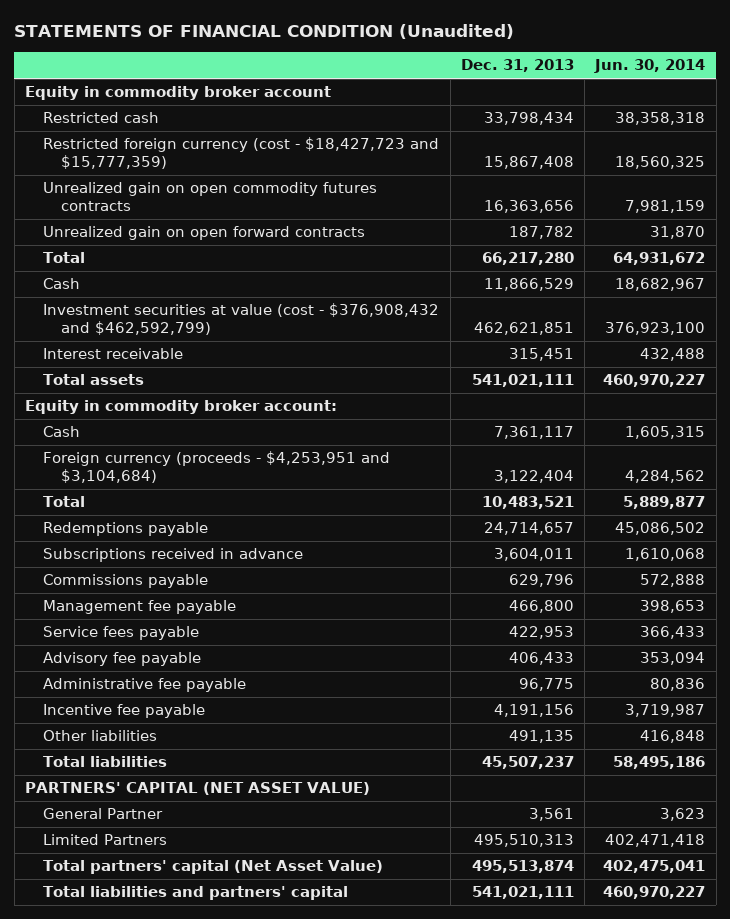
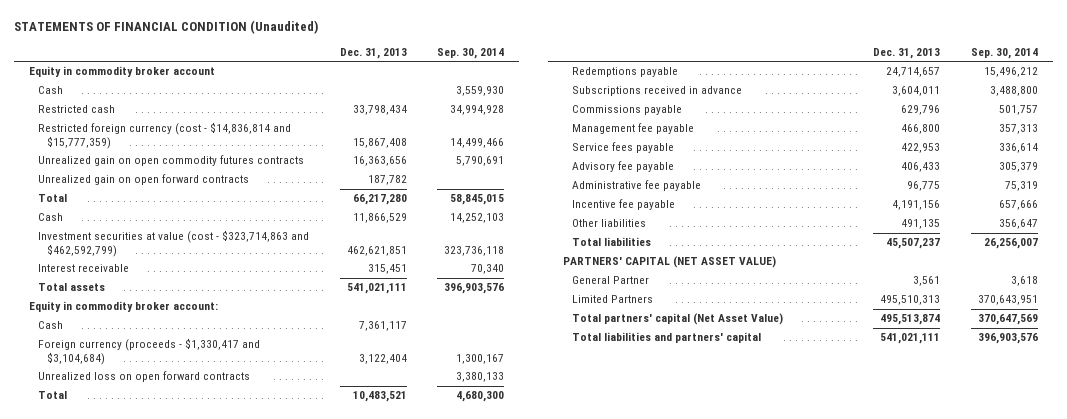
[594,59,706,74] Jun. 30, 2014 -> none
none -> [437,48,505,60] Sep. 30, 2014
none -> [38,86,64,95] Cash
[43,137,440,170] Restricted foreign currency (cost - $18,427,723 and $15,777,359) -> [38,122,292,149] Restricted foreign currency (cost - $14,836,814 and $15,777,359)
[43,303,440,336] Investment securities at value (cost - $376,908,432 and $462,592,799) -> [38,230,310,257] Investment securities at value (cost - $323,714,863 and $462,592,799)
[43,451,391,484] Foreign currency (proceeds - $4,253,951 and $3,104,684) -> [38,338,261,365] Foreign currency (proceeds - $1,330,417 and $3,104,684)
none -> [38,371,251,383] Unrealized loss on open forward contracts

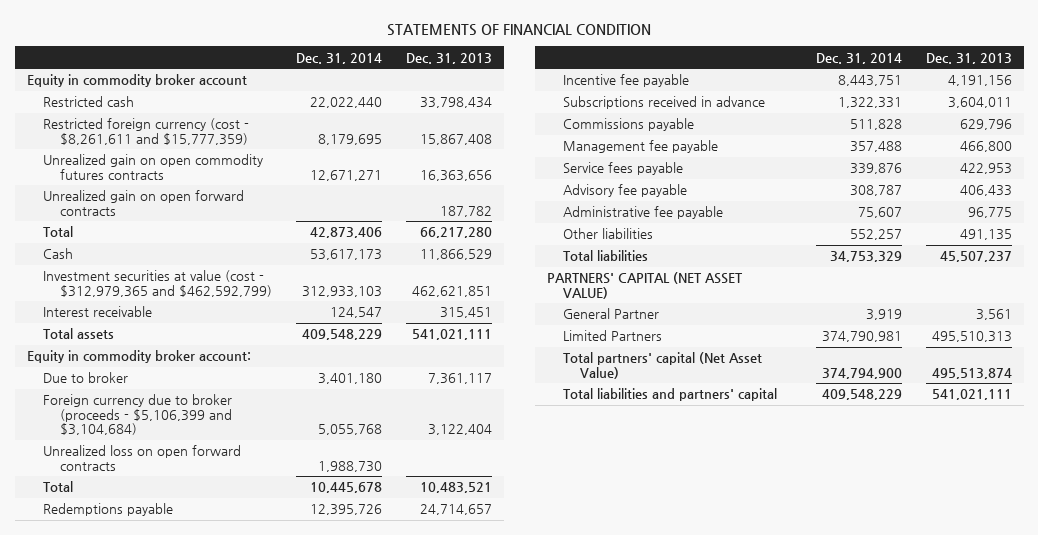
[13,20,318,35] STATEMENTS OF FINANCIAL CONDITION (Unaudited) -> [387,24,652,37] STATEMENTS OF FINANCIAL CONDITION
[437,48,505,60] Sep. 30, 2014 -> none
none -> [295,52,382,64] Dec. 31, 2014
[38,86,64,95] Cash -> none
[38,122,292,149] Restricted foreign currency (cost - $14,836,814 and $15,777,359) -> [43,118,250,145] Restricted foreign currency (cost - $8,261,611 and $15,777,359)
[38,230,310,257] Investment securities at value (cost - $323,714,863 and $462,592,799) -> [43,270,272,297] Investment securities at value (cost - $312,979,365 and $462,592,799)
[38,321,64,330] Cash -> [43,372,129,384] Due to broker
[38,338,261,365] Foreign currency (proceeds - $1,330,417 and $3,104,684) -> [43,394,233,436] Foreign currency due to broker (proceeds - $5,106,399 and $3,104,684)
[571,199,675,211] Incentive fee payable -> [563,74,690,88] Incentive fee payable

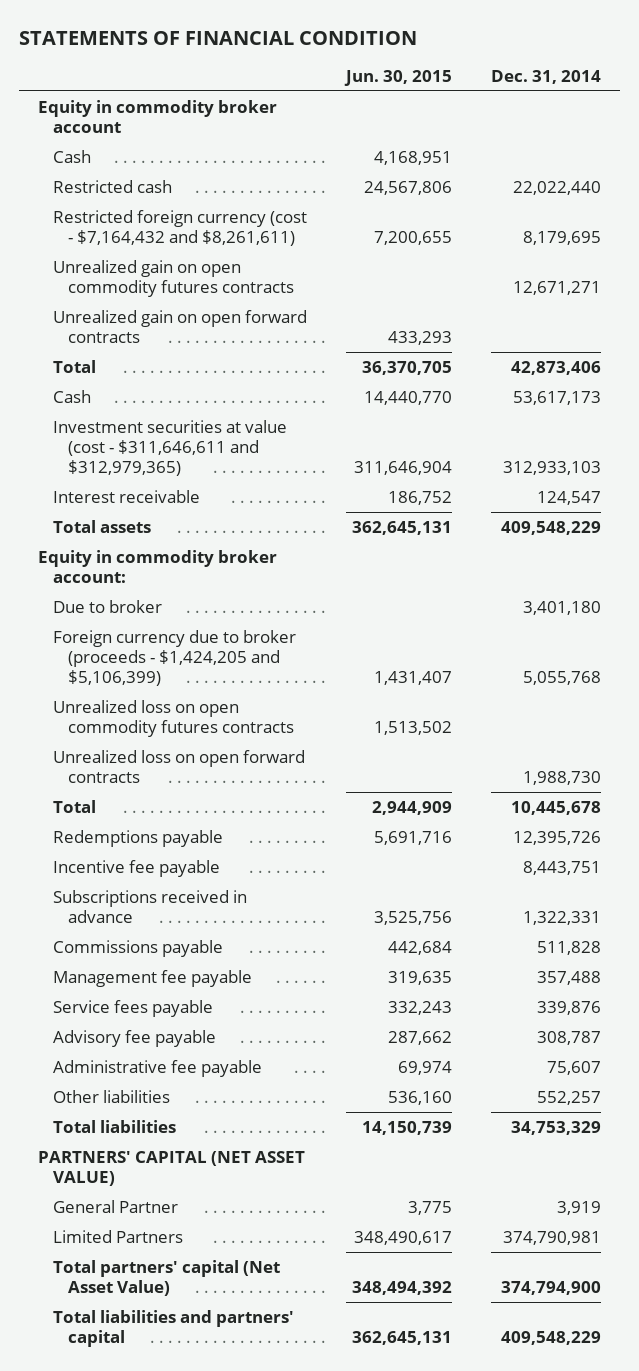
[405,52,492,64] Dec. 31, 2013 -> none
none -> [343,70,452,87] Jun. 30, 2015
none -> [53,149,92,163] Cash
[43,118,250,145] Restricted foreign currency (cost - $8,261,611 and $15,777,359) -> [53,209,308,246] Restricted foreign currency (cost - $7,164,432 and $8,261,611)
[43,270,272,297] Investment securities at value (cost - $312,979,365 and $462,592,799) -> [53,419,288,476] Investment securities at value (cost - $311,646,611 and $312,979,365)
[43,394,233,436] Foreign currency due to broker (proceeds - $5,106,399 and $3,104,684) -> [53,629,297,686] Foreign currency due to broker (proceeds - $1,424,205 and $5,106,399)
none -> [53,699,295,737] Unrealized loss on open commodity futures contracts

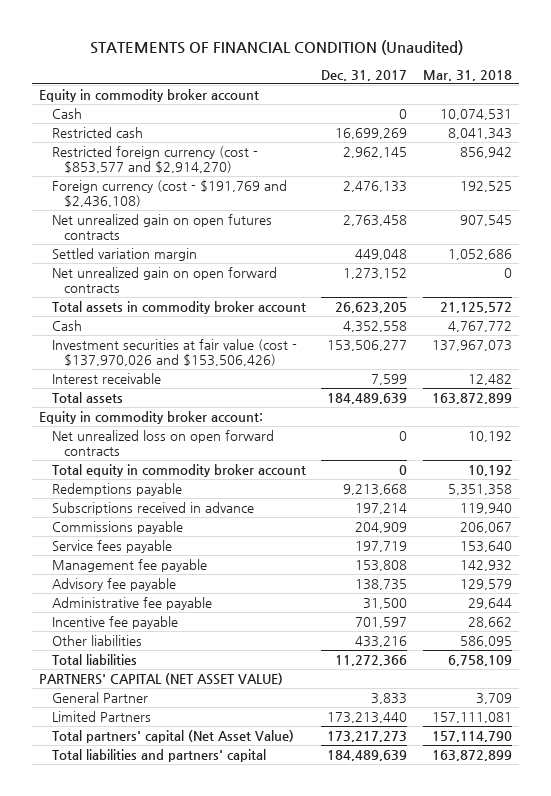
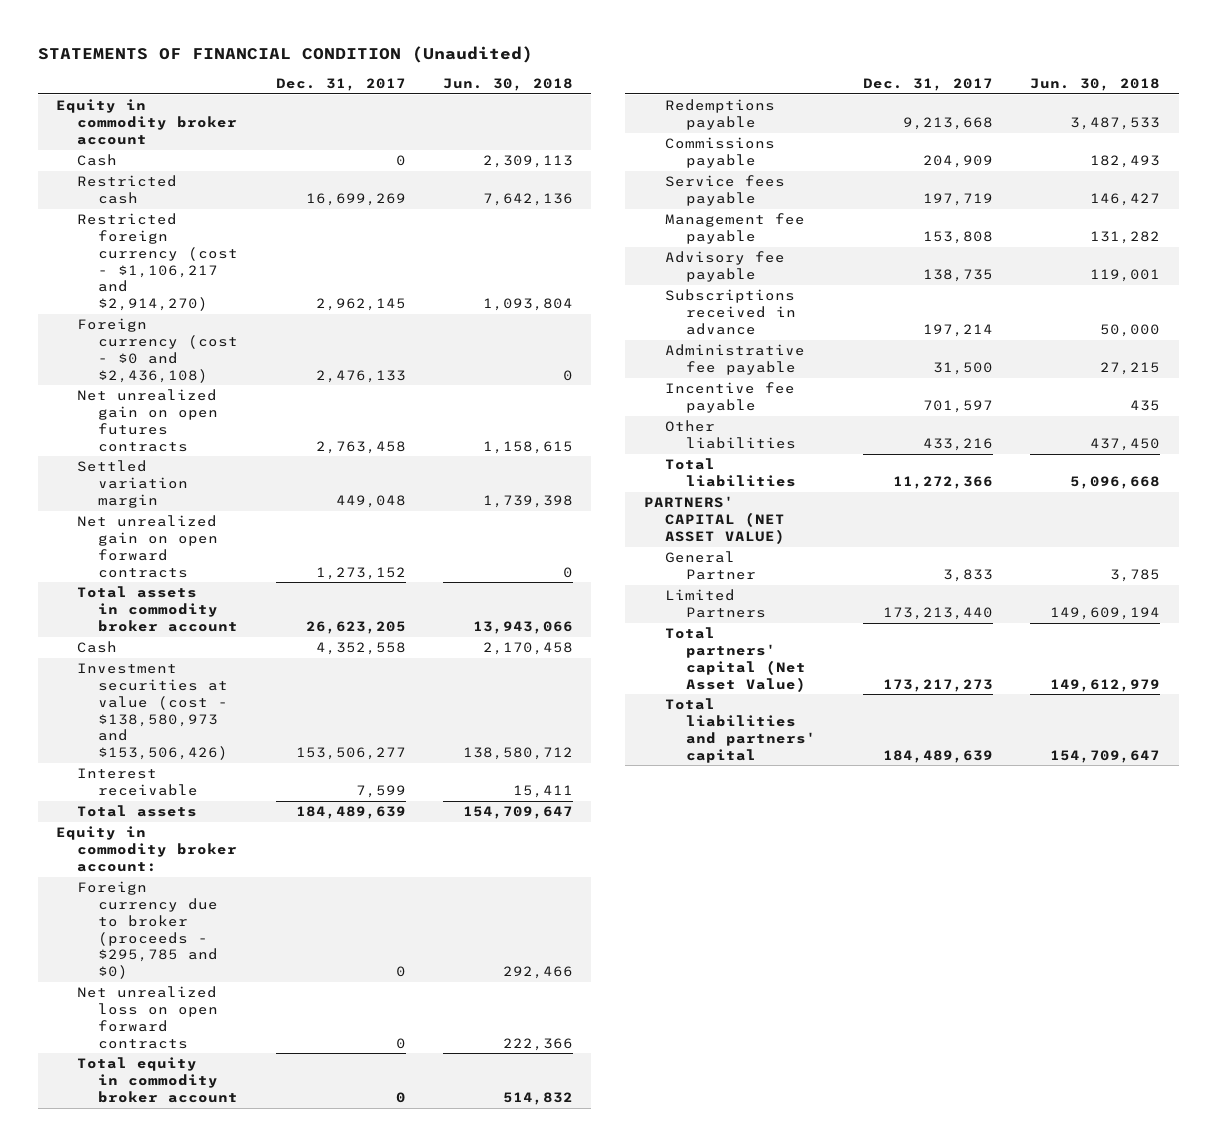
[422,69,512,81] Mar. 31, 2018 -> none
none -> [442,78,573,92] Jun. 30, 2018
[51,146,258,173] Restricted foreign currency (cost - $853,577 and $2,914,270) -> [77,213,239,312] Restricted foreign currency (cost - $1,106,217 and $2,914,270)
[51,180,287,207] Foreign currency (cost - $191,769 and $2,436,108) -> [77,318,239,383] Foreign currency (cost - $0 and $2,436,108)
[51,339,297,366] Investment securities at fair value (cost - $137,970,026 and $153,506,426) -> [77,663,229,761] Investment securities at value (cost - $138,580,973 and $153,506,426)
none -> [77,881,219,980] Foreign currency due to broker (proceeds - $295,785 and $0)
[51,502,254,516] Subscriptions received in advance -> [664,289,796,335] Subscriptions received in advance

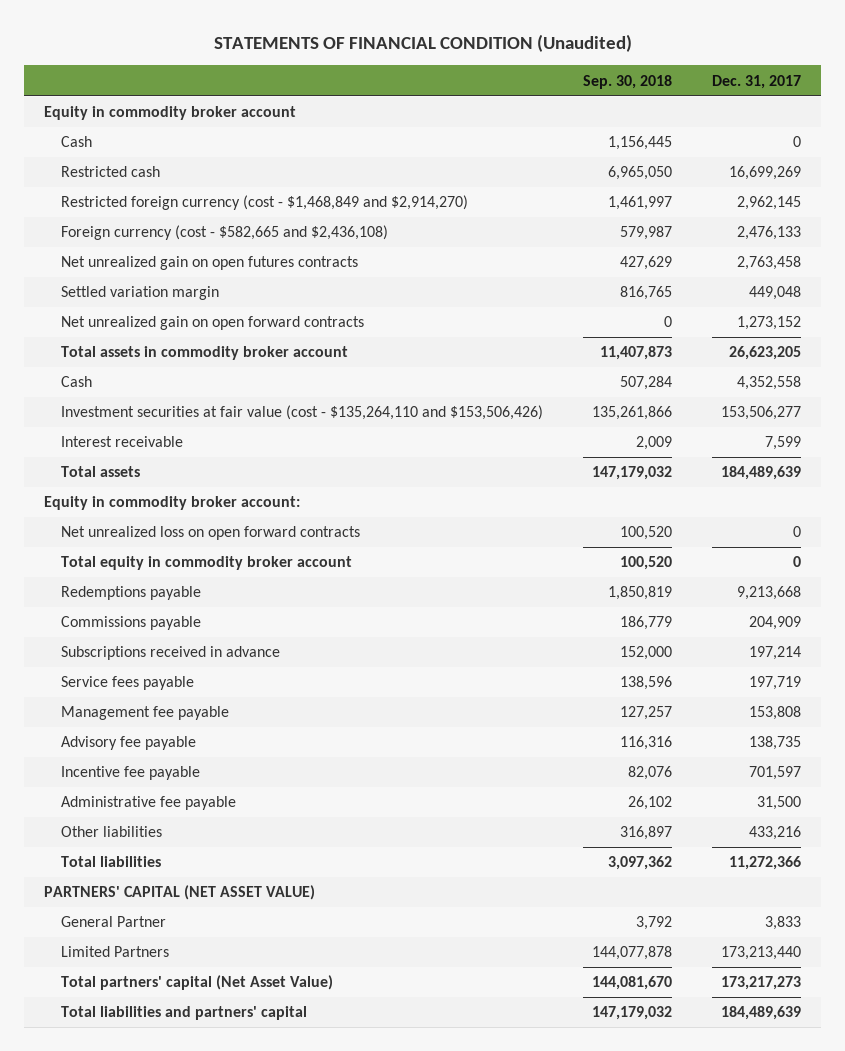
[442,78,573,92] Jun. 30, 2018 -> none
none -> [583,74,673,89] Sep. 30, 2018
[77,213,239,312] Restricted foreign currency (cost - $1,106,217 and $2,914,270) -> [61,195,469,211] Restricted foreign currency (cost - $1,468,849 and $2,914,270)
[77,318,239,383] Foreign currency (cost - $0 and $2,436,108) -> [61,225,389,241] Foreign currency (cost - $582,665 and $2,436,108)
[77,663,229,761] Investment securities at value (cost - $138,580,973 and $153,506,426) -> [61,405,544,421] Investment securities at fair value (cost - $135,264,110 and $153,506,426)
[77,881,219,980] Foreign currency due to broker (proceeds - $295,785 and $0) -> none
[664,289,796,335] Subscriptions received in advance -> [61,646,281,661] Subscriptions received in advance
[664,344,805,376] Administrative fee payable -> [61,796,237,811] Administrative fee payable

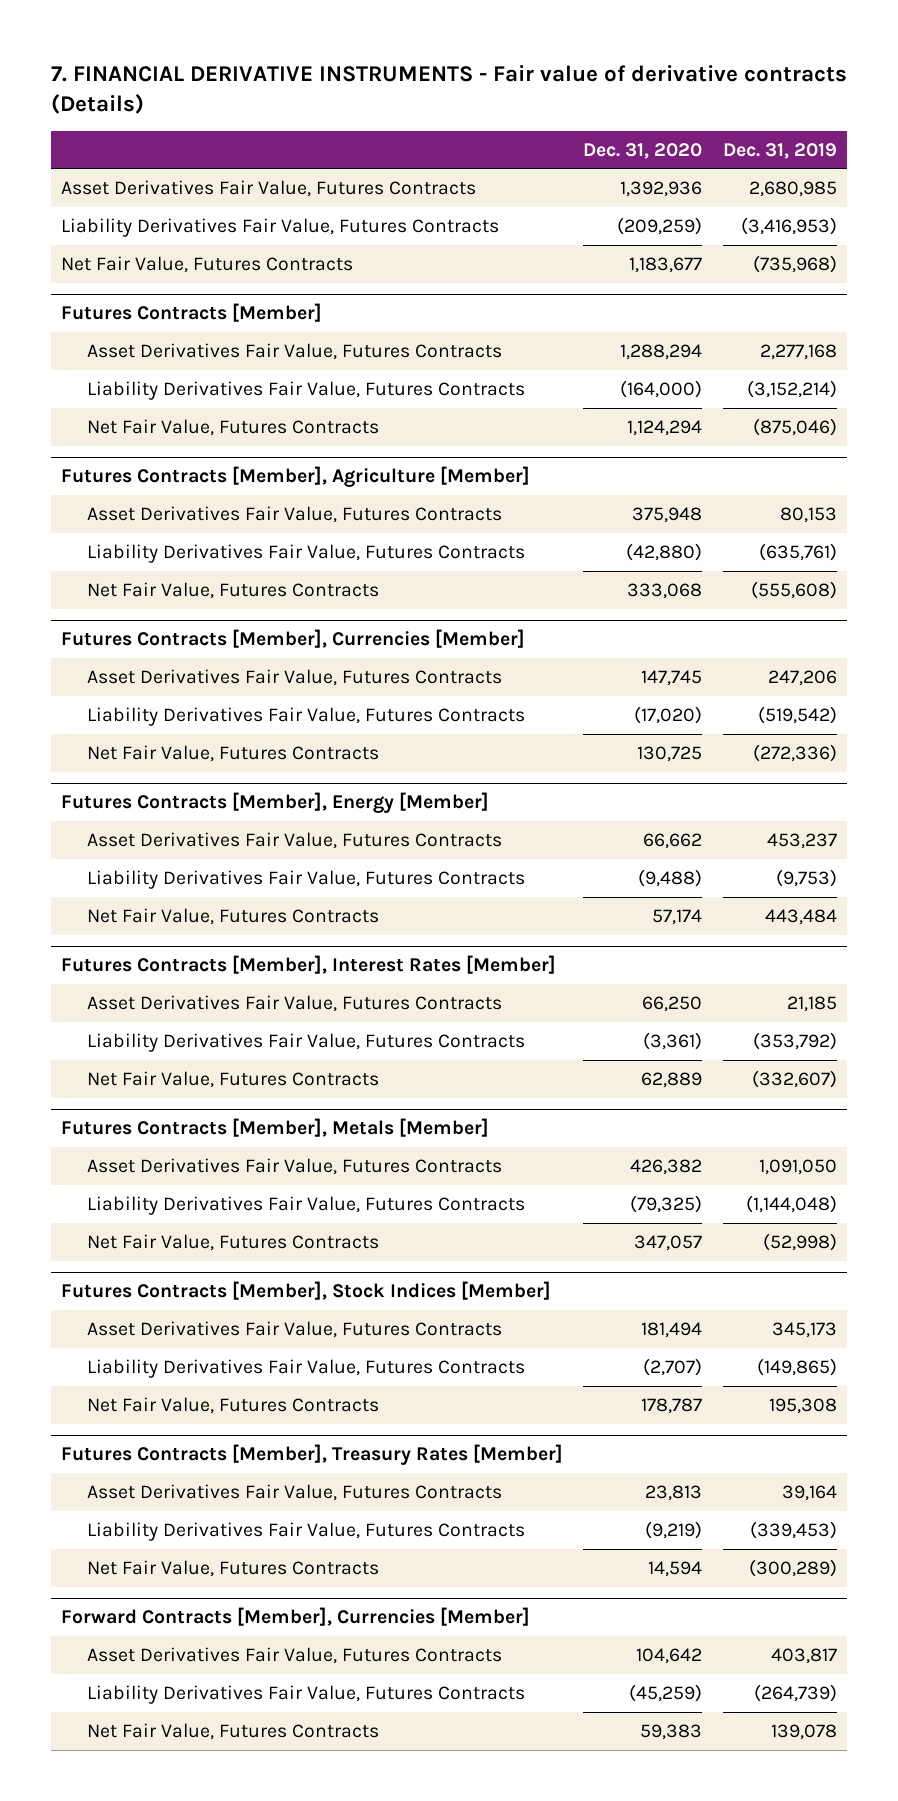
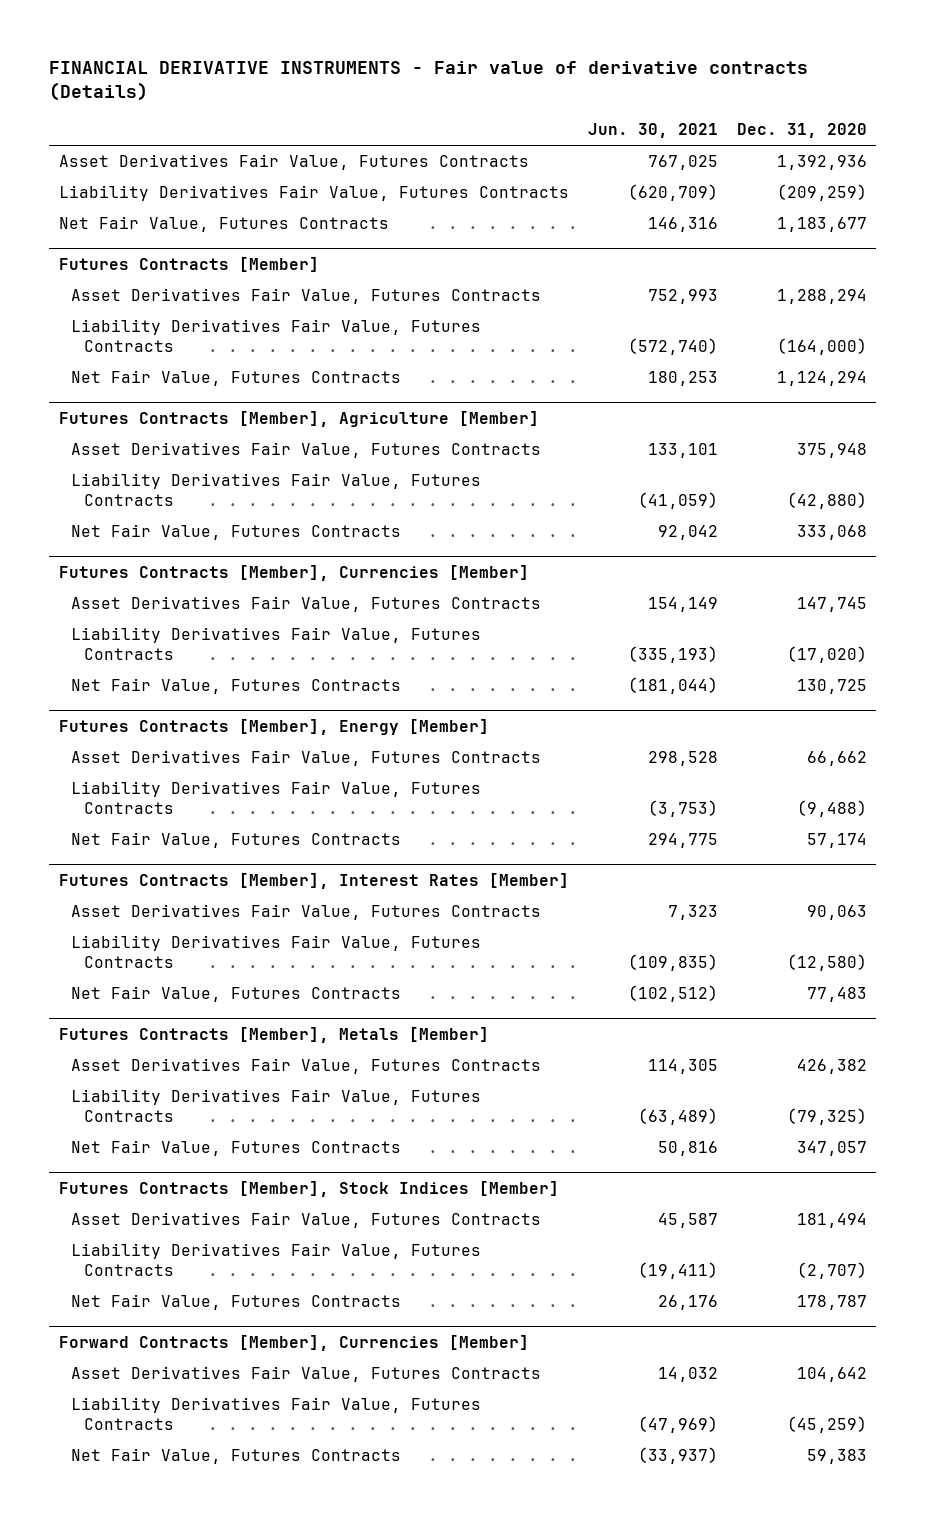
[50,64,847,115] 7. FINANCIAL DERIVATIVE INSTRUMENTS - Fair value of derivative contracts (Details) -> [49,60,809,102] FINANCIAL DERIVATIVE INSTRUMENTS - Fair value of derivative contracts (Details)
[722,142,837,159] Dec. 31, 2019 -> none
none -> [587,123,718,139] Jun. 30, 2021
[642,995,703,1012] 66,250 -> [806,905,867,921] 90,063
[643,1031,703,1050] (3,361) -> [786,954,867,972] (12,580)
[641,1071,703,1088] 62,889 -> [806,987,867,1003] 77,483
[60,1444,563,1466] Futures Contracts [Member], Treasury Rates [Member] -> none
[87,1483,503,1501] Asset Derivatives Fair Value, Futures Contracts -> none
[87,1521,526,1541] Liability Derivatives Fair Value, Futures Contracts -> none
[87,1559,380,1577] Net Fair Value, Futures Contracts -> none

